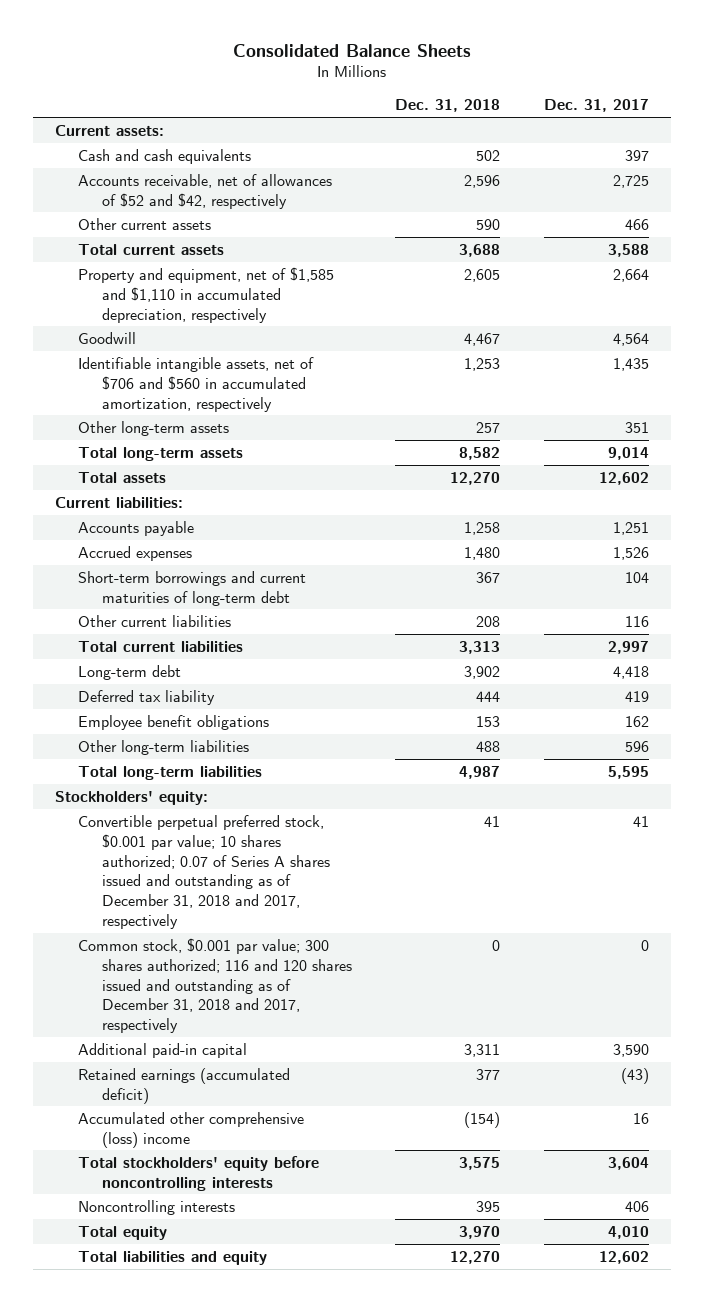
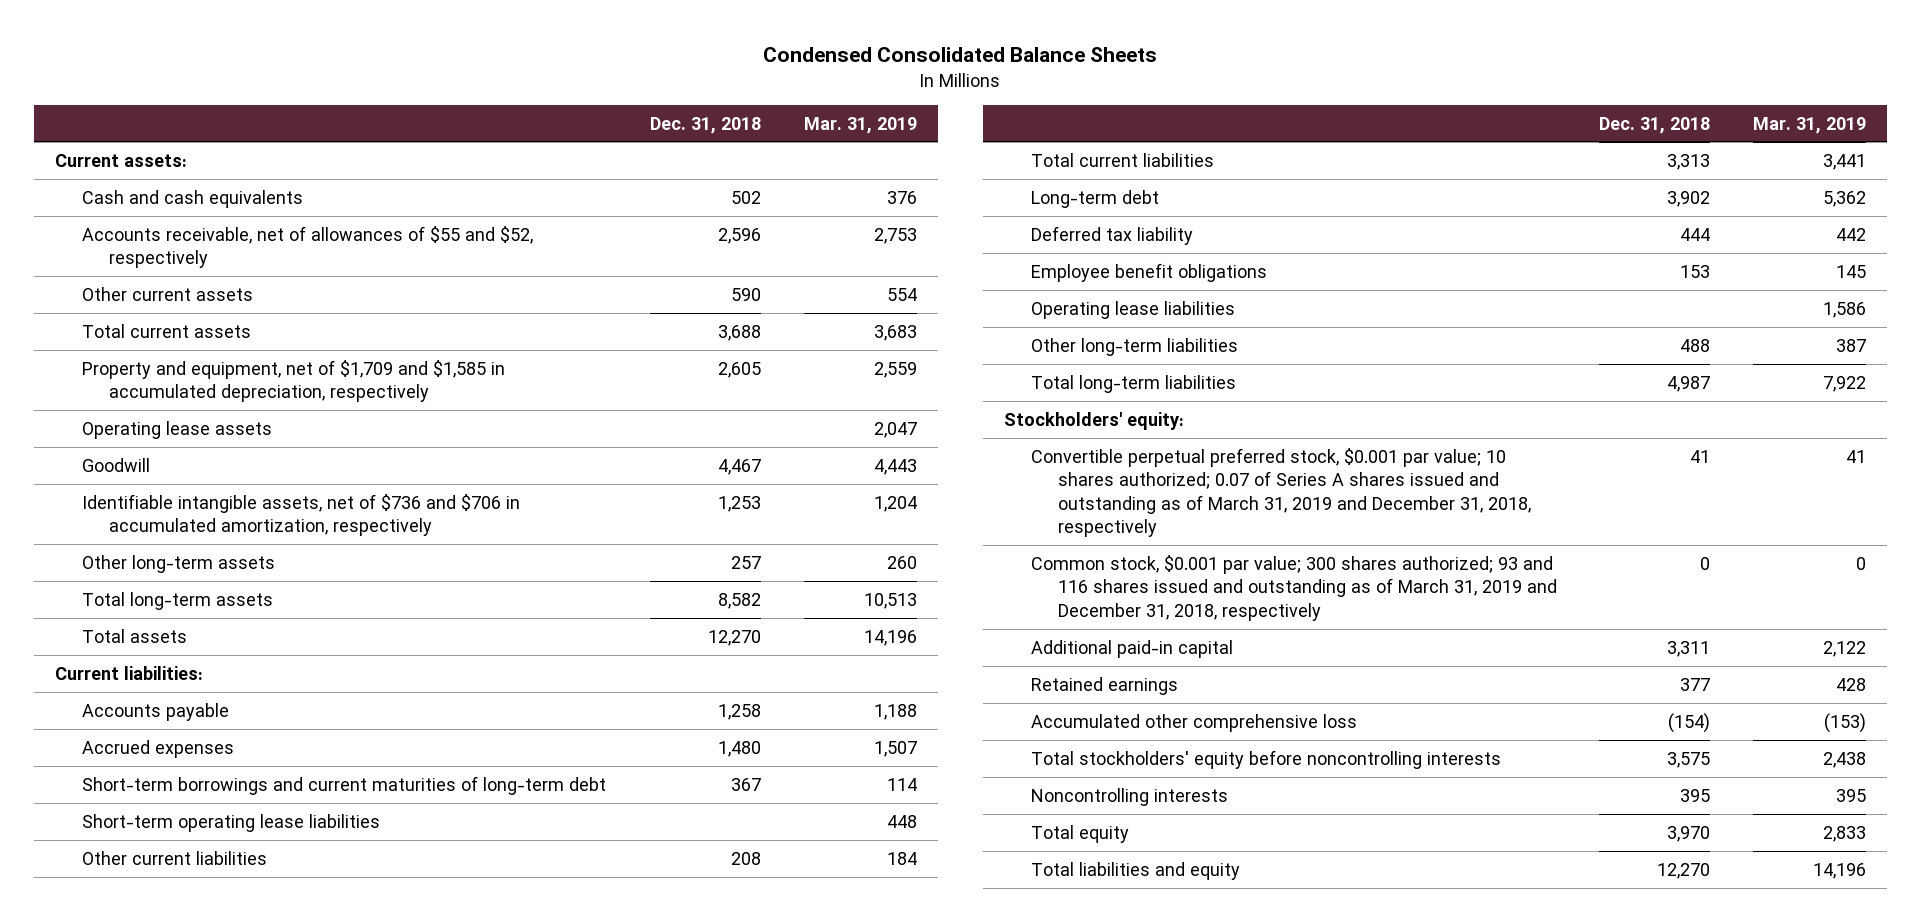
[232,43,471,57] Consolidated Balance Sheets -> [763,47,1158,63] Condensed Consolidated Balance Sheets
[543,99,649,113] Dec. 31, 2017 -> none
none -> [803,116,917,134] Mar. 31, 2019
[78,173,333,209] Accounts receivable, net of allowances of $52 and $42, respectively -> [82,225,534,269] Accounts receivable, net of allowances of $55 and $52, respectively
[78,266,335,323] Property and equipment, net of $1,585 and $1,110 in accumulated depreciation, respectively -> [82,359,506,403] Property and equipment, net of $1,709 and $1,585 in accumulated depreciation, respectively
none -> [82,420,273,439] Operating lease assets
[78,356,315,412] Identifiable intangible assets, net of $706 and $560 in accumulated amortization, respectively -> [82,493,521,537] Identifiable intangible assets, net of $736 and $706 in accumulated amortization, respectively
none -> [82,813,381,832] Short-term operating lease liabilities
none -> [1031,300,1236,319] Operating lease liabilities
[78,814,330,930] Convertible perpetual preferred stock, $0.001 par value; 10 shares authorized; 0.07 of Series A shares issued and outstanding as of December 31, 2018 and 2017, respectively -> [1031,447,1531,538] Convertible perpetual preferred stock, $0.001 par value; 10 shares authorized; 0.07 of Series A shares issued and outstanding as of March 31, 2019 and December 31, 2018, respectively
[78,937,352,1034] Common stock, $0.001 par value; 300 shares authorized; 116 and 120 shares issued and outstanding as of December 31, 2018 and 2017, respectively -> [1031,554,1557,621] Common stock, $0.001 par value; 300 shares authorized; 93 and 116 shares issued and outstanding as of March 31, 2019 and December 31, 2018, respectively
[78,1067,291,1104] Retained earnings (accumulated deficit) -> [1031,676,1179,695] Retained earnings
[78,1111,305,1148] Accumulated other comprehensive (loss) income -> [1031,713,1358,732] Accumulated other comprehensive loss

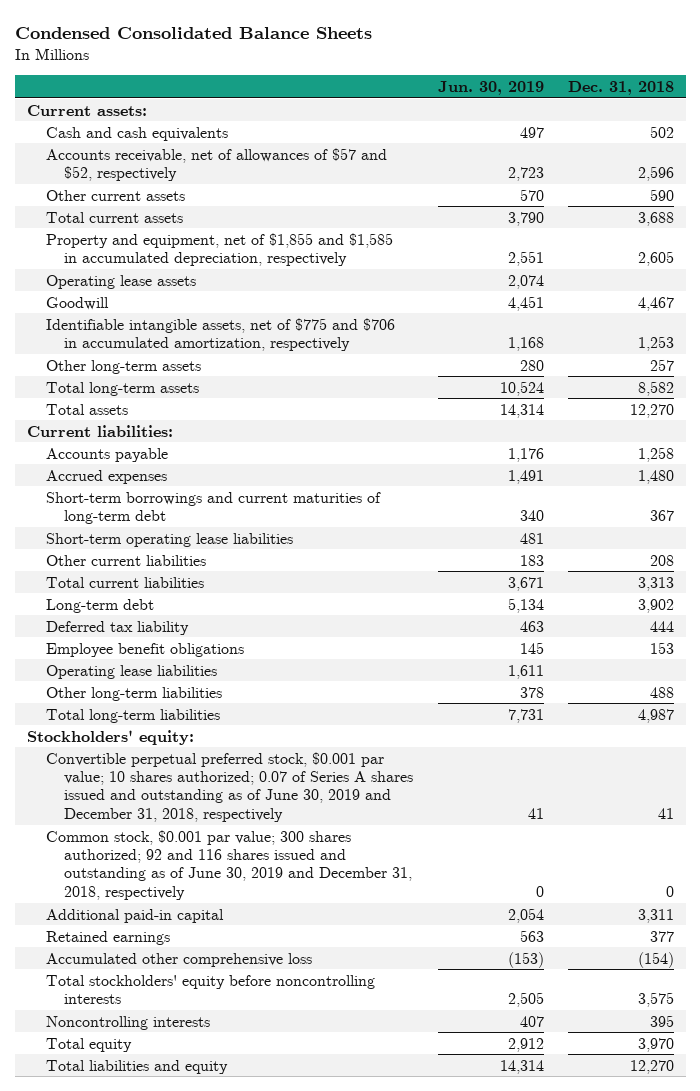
[803,116,917,134] Mar. 31, 2019 -> none
none -> [437,80,544,95] Jun. 30, 2019
[82,225,534,269] Accounts receivable, net of allowances of $55 and $52, respectively -> [45,147,387,182] Accounts receivable, net of allowances of $57 and $52, respectively
[82,359,506,403] Property and equipment, net of $1,709 and $1,585 in accumulated depreciation, respectively -> [45,232,393,267] Property and equipment, net of $1,855 and $1,585 in accumulated depreciation, respectively
[82,493,521,537] Identifiable intangible assets, net of $736 and $706 in accumulated amortization, respectively -> [45,317,395,352] Identifiable intangible assets, net of $775 and $706 in accumulated amortization, respectively
[1031,447,1531,538] Convertible perpetual preferred stock, $0.001 par value; 10 shares authorized; 0.07 of Series A shares issued and outstanding as of March 31, 2019 and December 31, 2018, respectively -> [45,751,414,822] Convertible perpetual preferred stock, $0.001 par value; 10 shares authorized; 0.07 of Series A shares issued and outstanding as of June 30, 2019 and December 31, 2018, respectively
[1031,554,1557,621] Common stock, $0.001 par value; 300 shares authorized; 93 and 116 shares issued and outstanding as of March 31, 2019 and December 31, 2018, respectively -> [45,829,413,900] Common stock, $0.001 par value; 300 shares authorized; 92 and 116 shares issued and outstanding as of June 30, 2019 and December 31, 2018, respectively

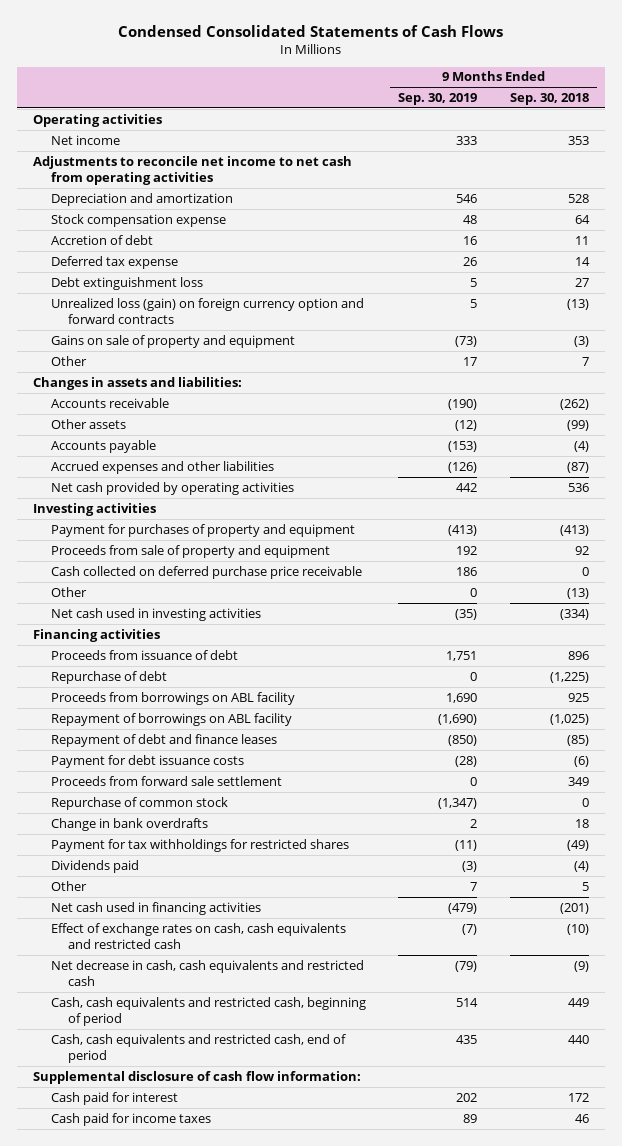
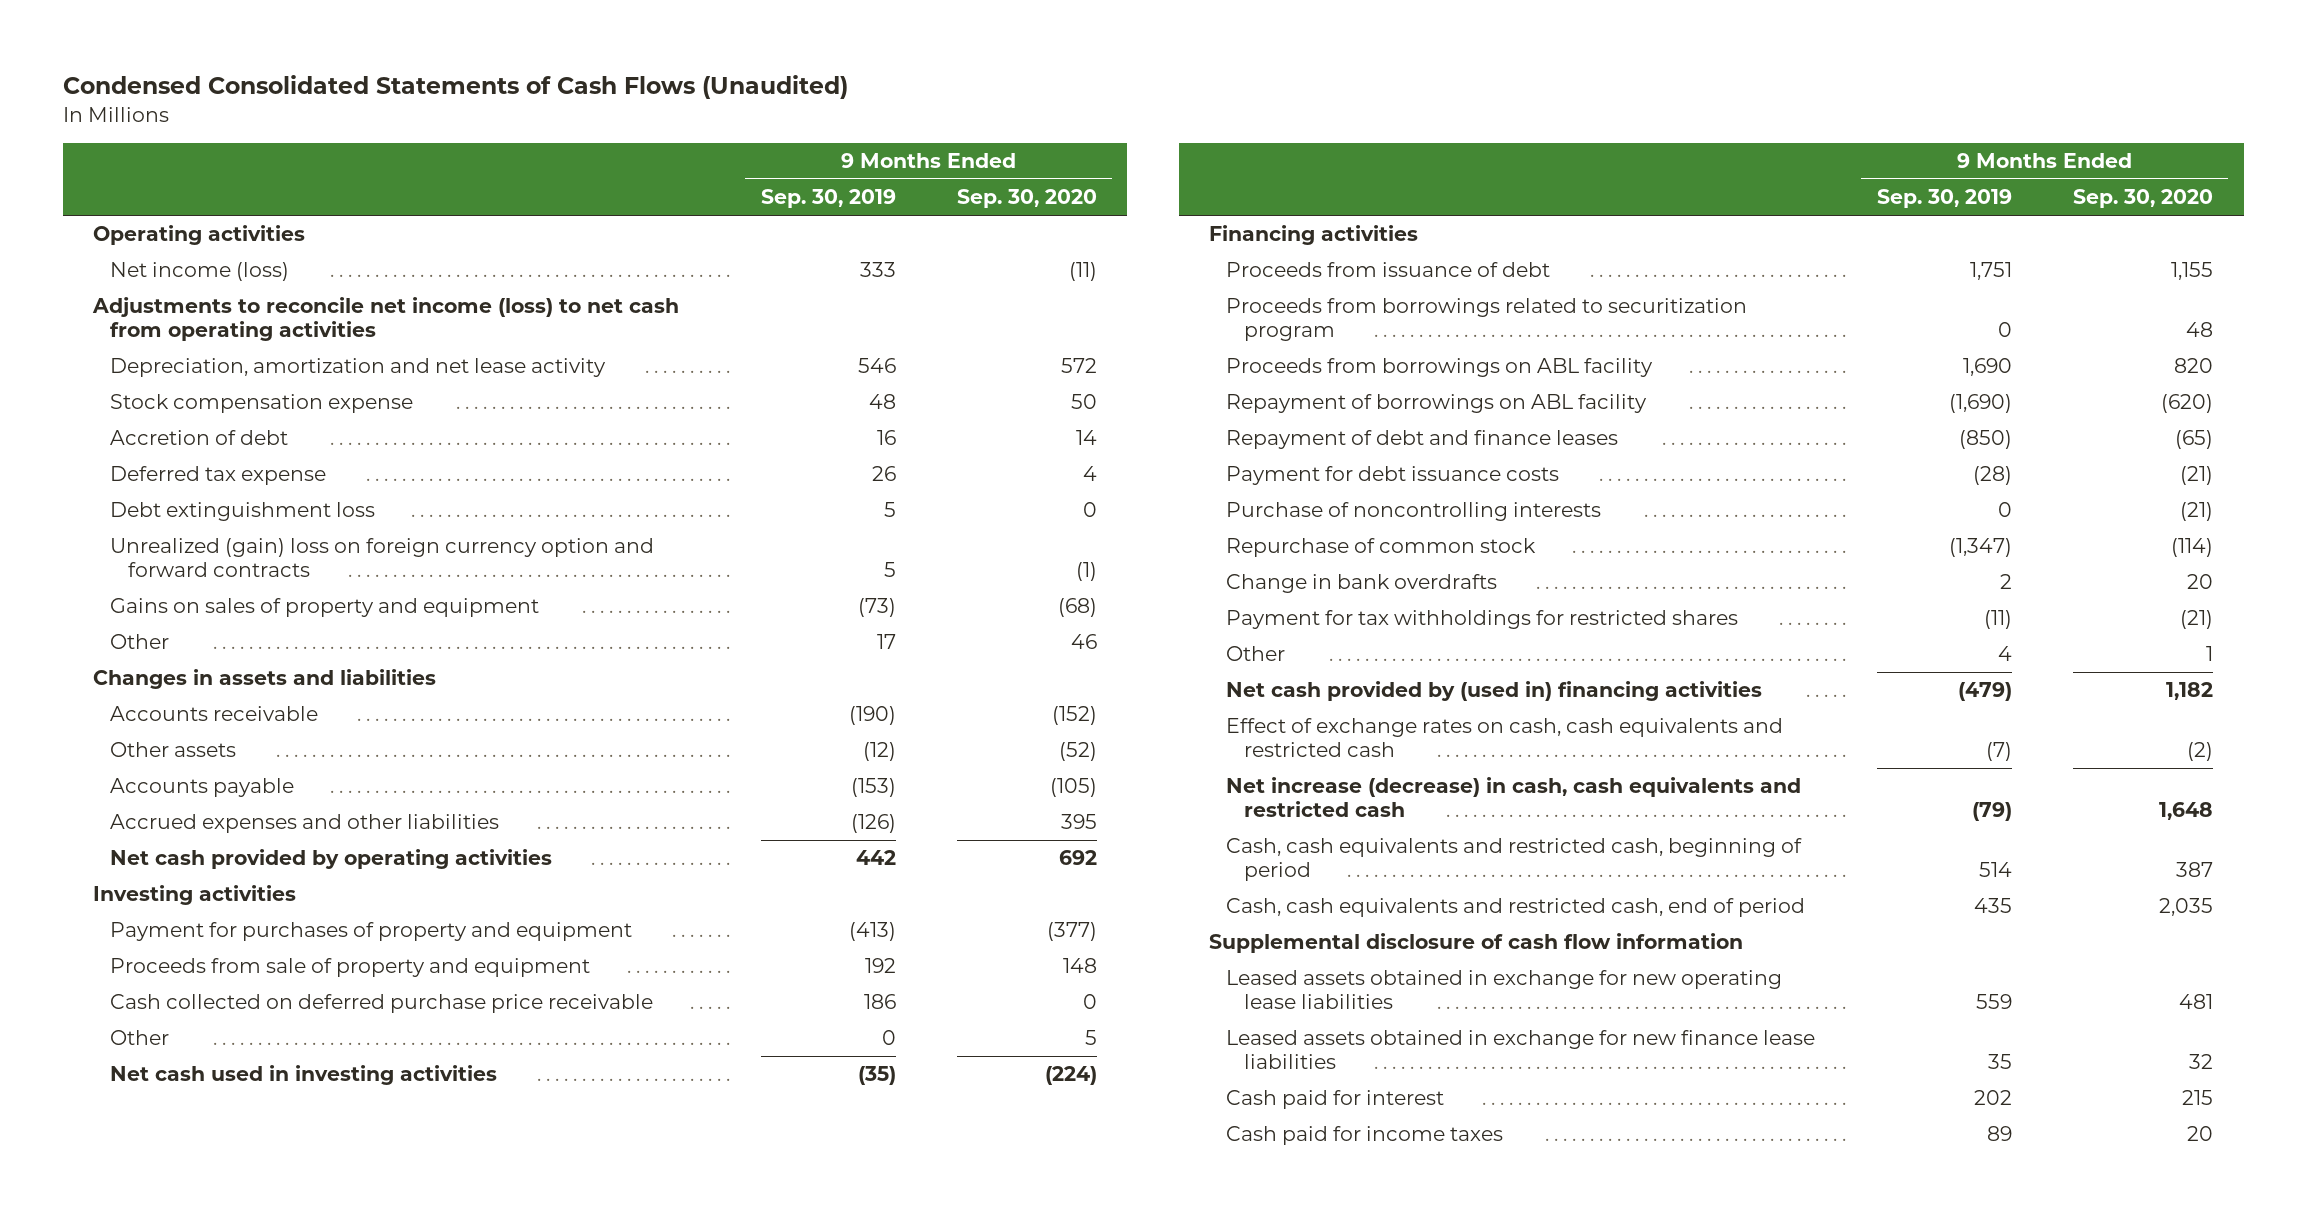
[117,24,503,37] Condensed Consolidated Statements of Cash Flows -> [62,75,848,100] Condensed Consolidated Statements of Cash Flows (Unaudited)
[509,92,589,105] Sep. 30, 2018 -> none
none -> [956,189,1097,209] Sep. 30, 2020
[50,134,120,145] Net income -> [110,262,290,282] Net income (loss)
[33,155,353,185] Adjustments to reconcile net income to net cash from operating activities -> [92,297,680,342] Adjustments to reconcile net income (loss) to net cash from operating activities
[50,192,233,206] Depreciation and amortization -> [110,358,607,378] Depreciation, amortization and net lease activity
[50,297,364,324] Unrealized loss (gain) on foreign currency option and forward contracts -> [110,538,655,578] Unrealized (gain) loss on foreign currency option and forward contracts
[50,334,295,348] Gains on sale of property and equipment -> [110,598,540,618] Gains on sales of property and equipment
[33,376,243,390] Changes in assets and liabilities: -> [93,669,437,690] Changes in assets and liabilities
[50,670,167,684] Repurchase of debt -> none
none -> [1226,298,1748,342] Proceeds from borrowings related to securitization program
[50,775,282,786] Proceeds from forward sale settlement -> none
none -> [1226,502,1602,522] Purchase of noncontrolling interests
[50,859,139,873] Dividends paid -> none
[470,881,478,891] 7 -> [1997,646,2012,662] 4
[50,901,261,915] Net cash used in financing activities -> [1226,681,1763,702] Net cash provided by (used in) financing activities
[50,959,364,986] Net decrease in cash, cash equivalents and restricted cash -> [1226,777,1802,818] Net increase (decrease) in cash, cash equivalents and restricted cash
[33,1070,362,1084] Supplemental disclosure of cash flow information: -> [1209,933,1744,954] Supplemental disclosure of cash flow information
none -> [1226,970,1783,1010] Leased assets obtained in exchange for new operating lease liabilities
none -> [1226,1030,1816,1070] Leased assets obtained in exchange for new finance lease liabilities

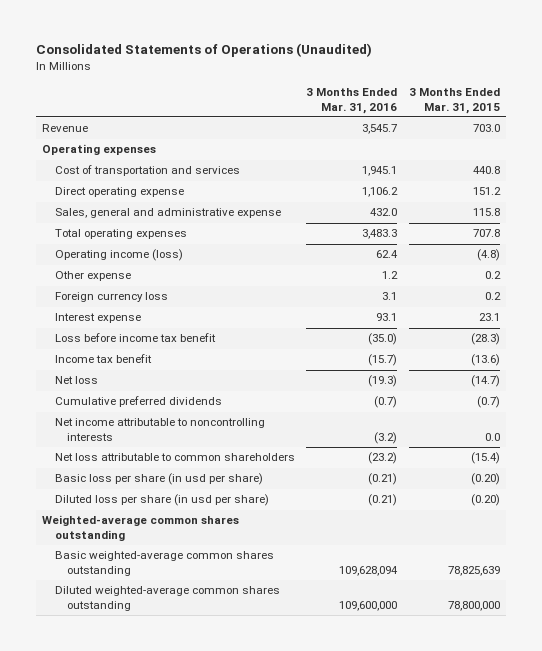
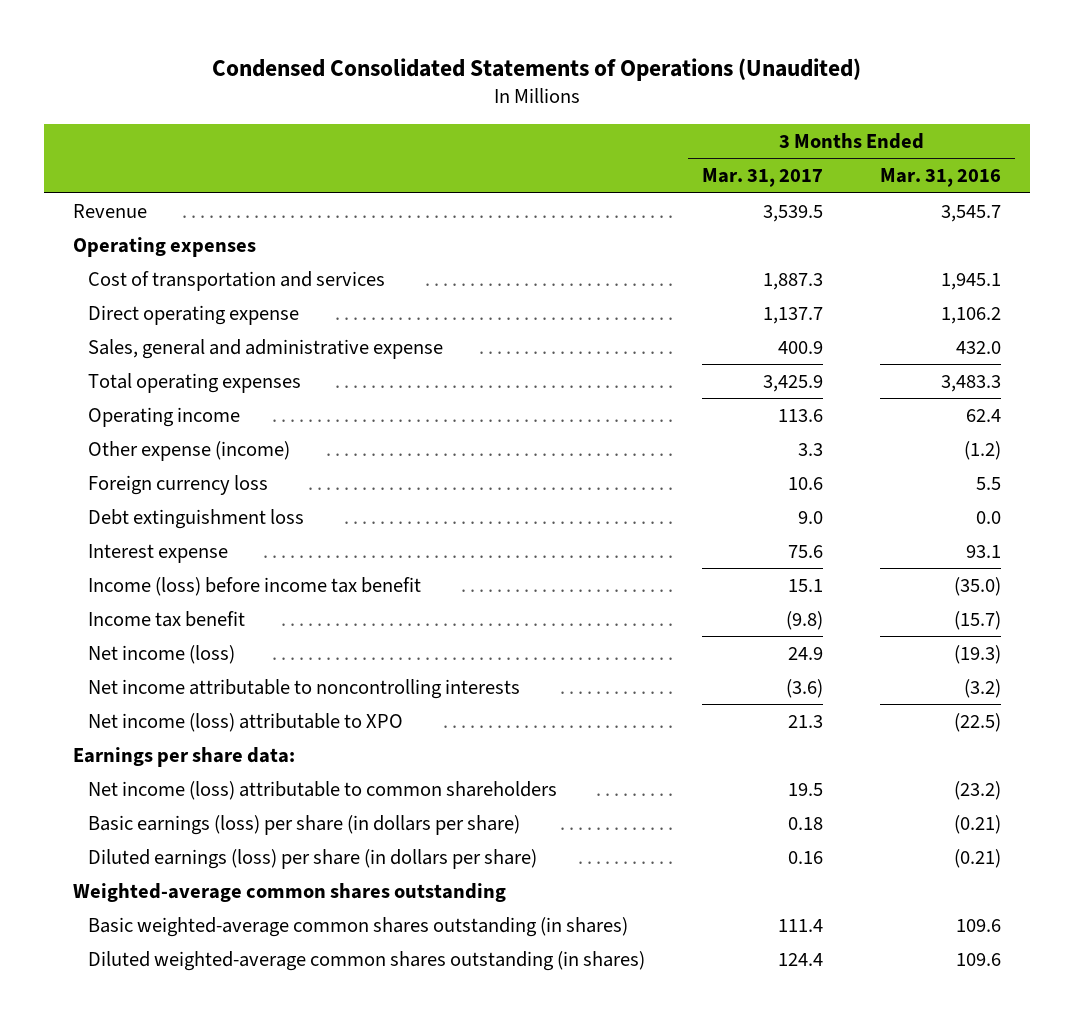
[35,43,372,58] Consolidated Statements of Operations (Unaudited) -> [211,57,861,81] Condensed Consolidated Statements of Operations (Unaudited)
[409,87,501,114] 3 Months Ended Mar. 31, 2015 -> none
none -> [701,168,823,188] Mar. 31, 2017
[54,249,183,262] Operating income (loss) -> [87,406,240,427] Operating income
[54,271,131,282] Other expense -> [87,440,290,461] Other expense (income)
[382,271,399,280] 1.2 -> [964,440,1002,460] (1.2)
[382,292,398,301] 3.1 -> [976,476,1002,490] 5.5
none -> [87,508,304,529] Debt extinguishment loss
[54,333,216,343] Loss before income tax benefit -> [87,576,421,596] Income (loss) before income tax benefit
[54,396,222,408] Cumulative preferred dividends -> none
[54,376,98,385] Net loss -> [87,644,235,664] Net income (loss)
none -> [87,712,403,732] Net income (loss) attributable to XPO
none -> [72,746,295,767] Earnings per share data:
[54,453,295,462] Net loss attributable to common shareholders -> [87,780,557,800] Net income (loss) attributable to common shareholders
[54,473,263,486] Basic loss per share (in usd per share) -> [87,814,520,835] Basic earnings (loss) per share (in dollars per share)
[54,494,269,507] Diluted loss per share (in usd per share) -> [87,848,537,869] Diluted earnings (loss) per share (in dollars per share)
[54,551,274,577] Basic weighted-average common shares outstanding -> [87,916,628,937] Basic weighted-average common shares outstanding (in shares)
[339,566,399,577] 109,628,094 -> [956,918,1002,932] 109.6
[54,586,280,612] Diluted weighted-average common shares outstanding -> [87,950,645,971] Diluted weighted-average common shares outstanding (in shares)
[339,601,398,612] 109,600,000 -> [956,952,1002,966] 109.6

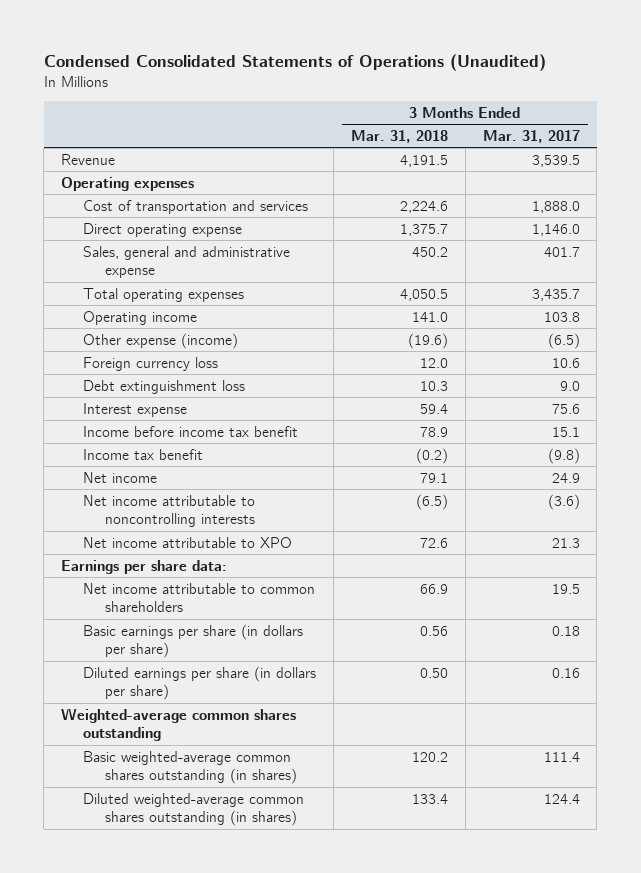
[880,168,1002,188] Mar. 31, 2016 -> none
none -> [350,129,448,143] Mar. 31, 2018
[762,272,823,290] 1,887.3 -> [531,200,580,213] 1,888.0
[762,306,823,324] 1,137.7 -> [531,223,580,236] 1,146.0
[777,340,823,354] 400.9 -> [543,246,580,257] 401.7
[762,374,823,392] 3,425.9 -> [531,288,580,301] 3,435.7
[777,408,823,422] 113.6 -> [543,311,580,322] 103.8
[797,442,823,456] 3.3 -> [547,332,580,349] (6.5)
[87,576,421,596] Income (loss) before income tax benefit -> [83,425,299,437] Income before income tax benefit
[87,644,235,664] Net income (loss) -> [83,471,158,483] Net income
[87,712,403,732] Net income (loss) attributable to XPO -> [83,536,293,548] Net income attributable to XPO
[87,780,557,800] Net income (loss) attributable to common shareholders -> [83,582,316,613] Net income attributable to common shareholders
[87,814,520,835] Basic earnings (loss) per share (in dollars per share) -> [83,623,304,659] Basic earnings per share (in dollars per share)
[87,848,537,869] Diluted earnings (loss) per share (in dollars per share) -> [83,665,317,701] Diluted earnings per share (in dollars per share)

